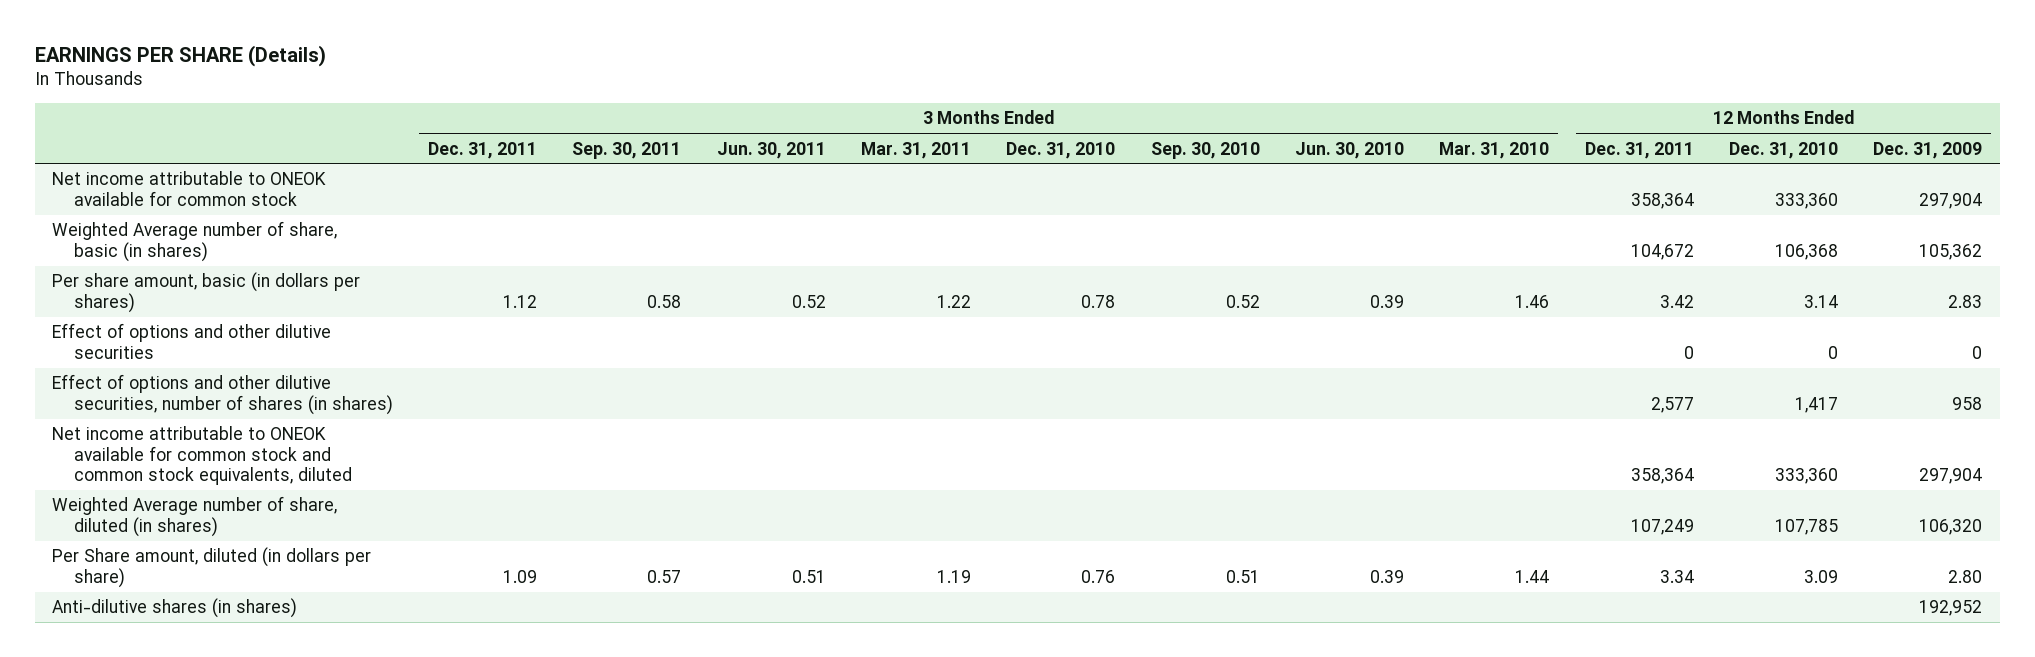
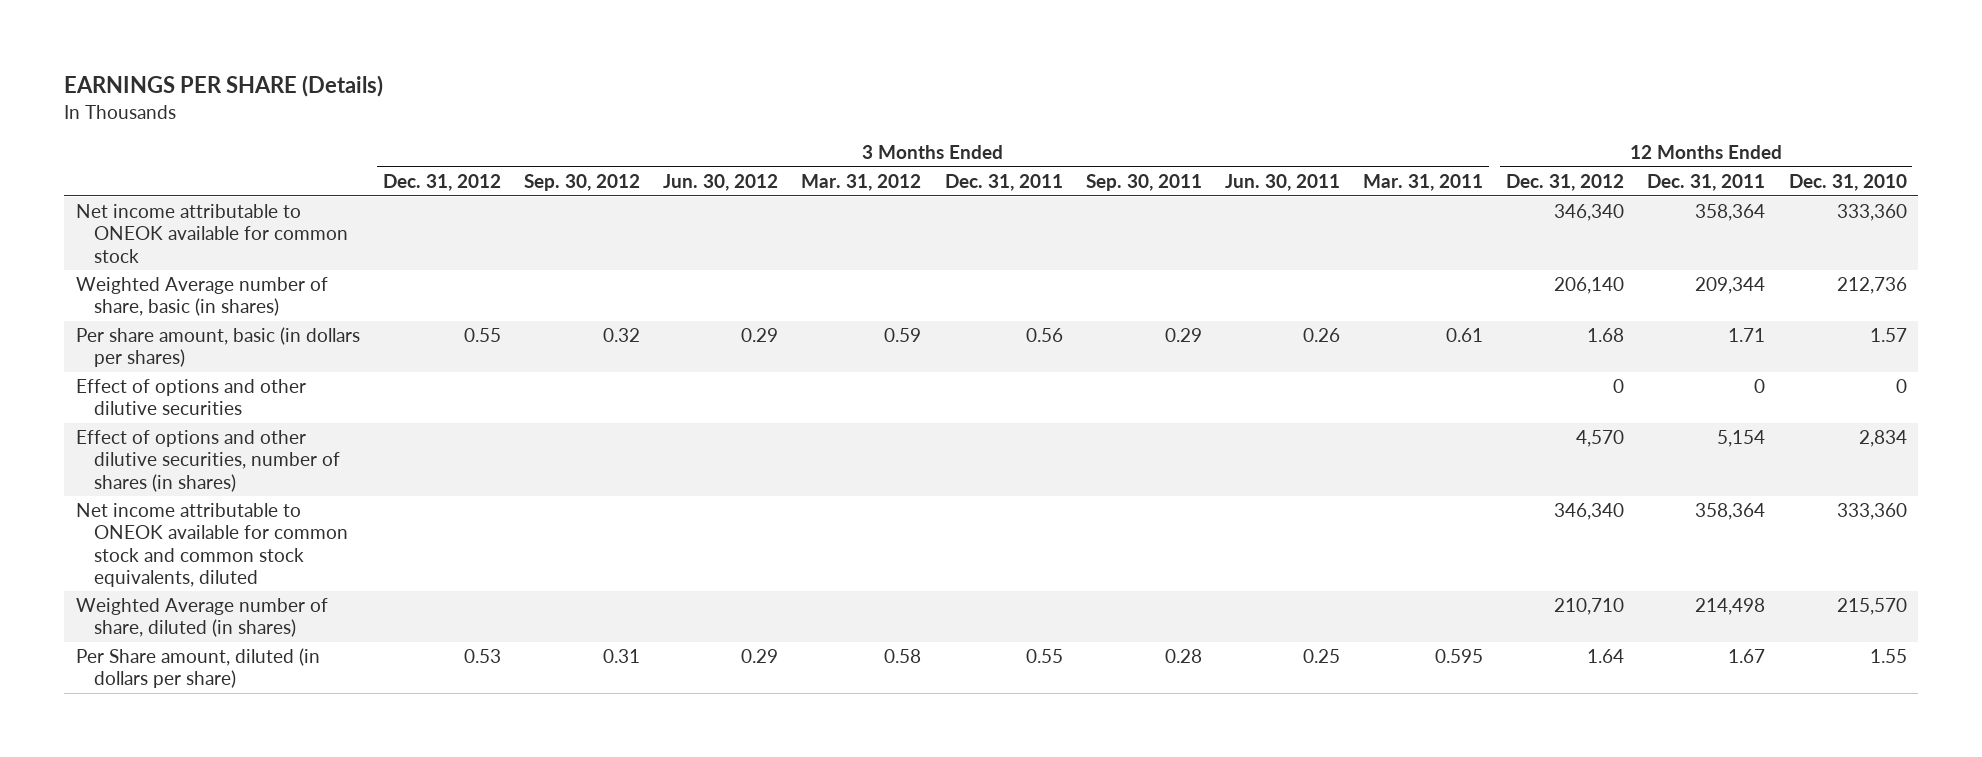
[1006,141,1116,159] Dec. 31, 2010 -> none
[1150,141,1260,159] Sep. 30, 2010 -> none
[1295,141,1405,159] Jun. 30, 2010 -> none
[1439,141,1550,159] Mar. 31, 2010 -> none
[1873,141,1983,159] Dec. 31, 2009 -> none
none -> [382,174,501,192] Dec. 31, 2012
none -> [524,174,641,192] Sep. 30, 2012
none -> [663,174,779,192] Jun. 30, 2012
none -> [801,174,922,192] Mar. 31, 2012
none -> [1506,174,1625,192] Dec. 31, 2012
[1630,243,1694,260] 104,672 -> [1695,277,1766,295] 209,344
[1775,243,1839,260] 106,368 -> [1836,277,1907,295] 212,736
[502,294,537,308] 1.12 -> [1025,328,1063,343] 0.56
[647,294,682,308] 0.58 -> [1164,328,1202,343] 0.29
[791,294,826,308] 0.52 -> [1302,328,1340,343] 0.26
[936,294,971,308] 1.22 -> [1446,328,1484,343] 0.61
[1659,294,1694,308] 3.42 -> [1728,328,1766,343] 1.71
[1804,294,1839,308] 3.14 -> [1869,328,1907,343] 1.57
[1650,396,1694,413] 2,577 -> [1717,430,1766,448] 5,154
[1795,396,1839,413] 1,417 -> [1858,430,1907,448] 2,834
[52,598,298,619] Anti-dilutive shares (in shares) -> none
[1630,518,1694,535] 107,249 -> [1695,598,1766,616] 214,498
[1775,518,1839,535] 107,785 -> [1836,598,1907,616] 215,570
[502,569,537,583] 1.09 -> [1025,649,1063,664] 0.55
[647,569,682,583] 0.57 -> [1164,649,1202,664] 0.28
[791,569,826,583] 0.51 -> [1302,649,1340,664] 0.25
[936,569,971,583] 1.19 -> [1435,649,1484,664] 0.595
[1659,569,1694,583] 3.34 -> [1728,649,1766,664] 1.67
[1804,569,1839,583] 3.09 -> [1869,649,1907,664] 1.55

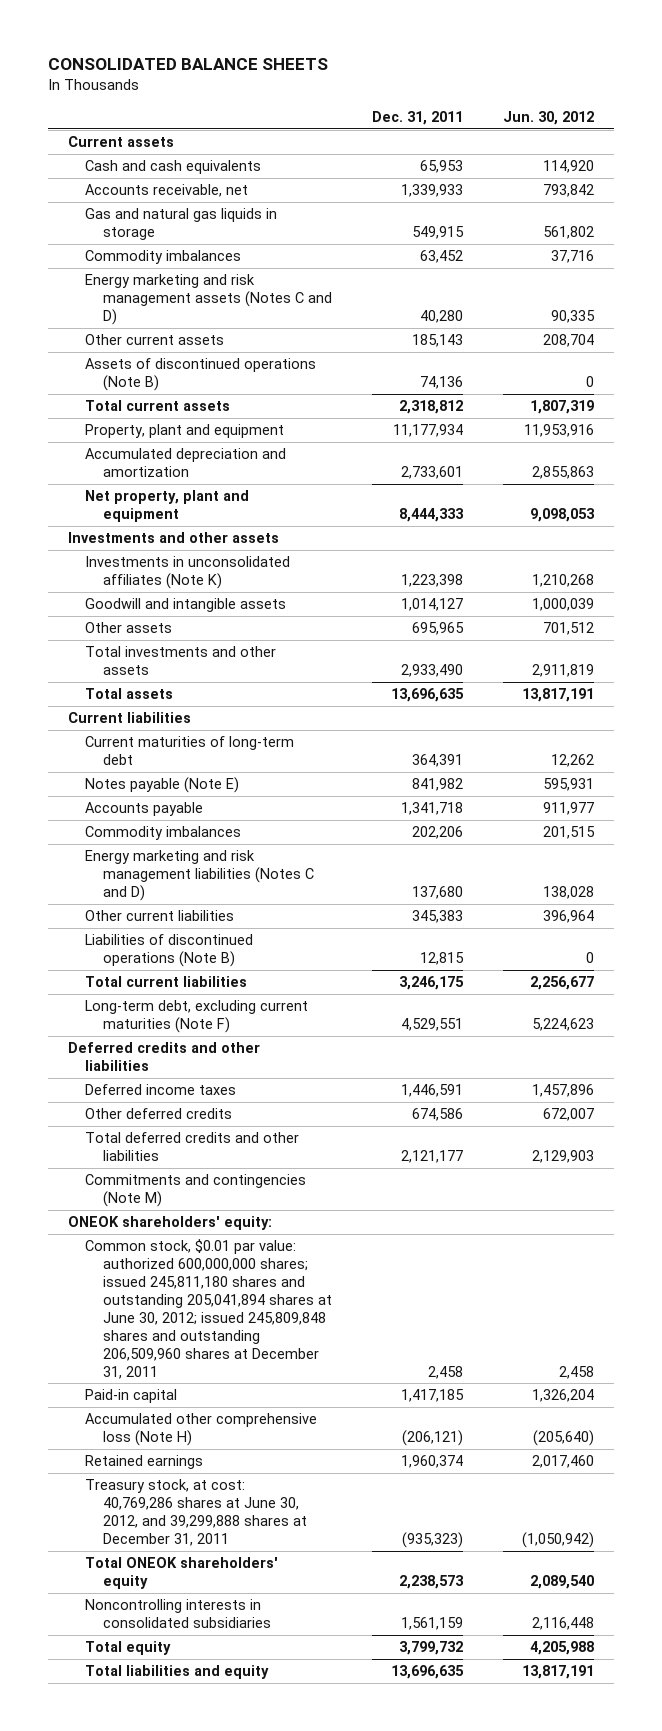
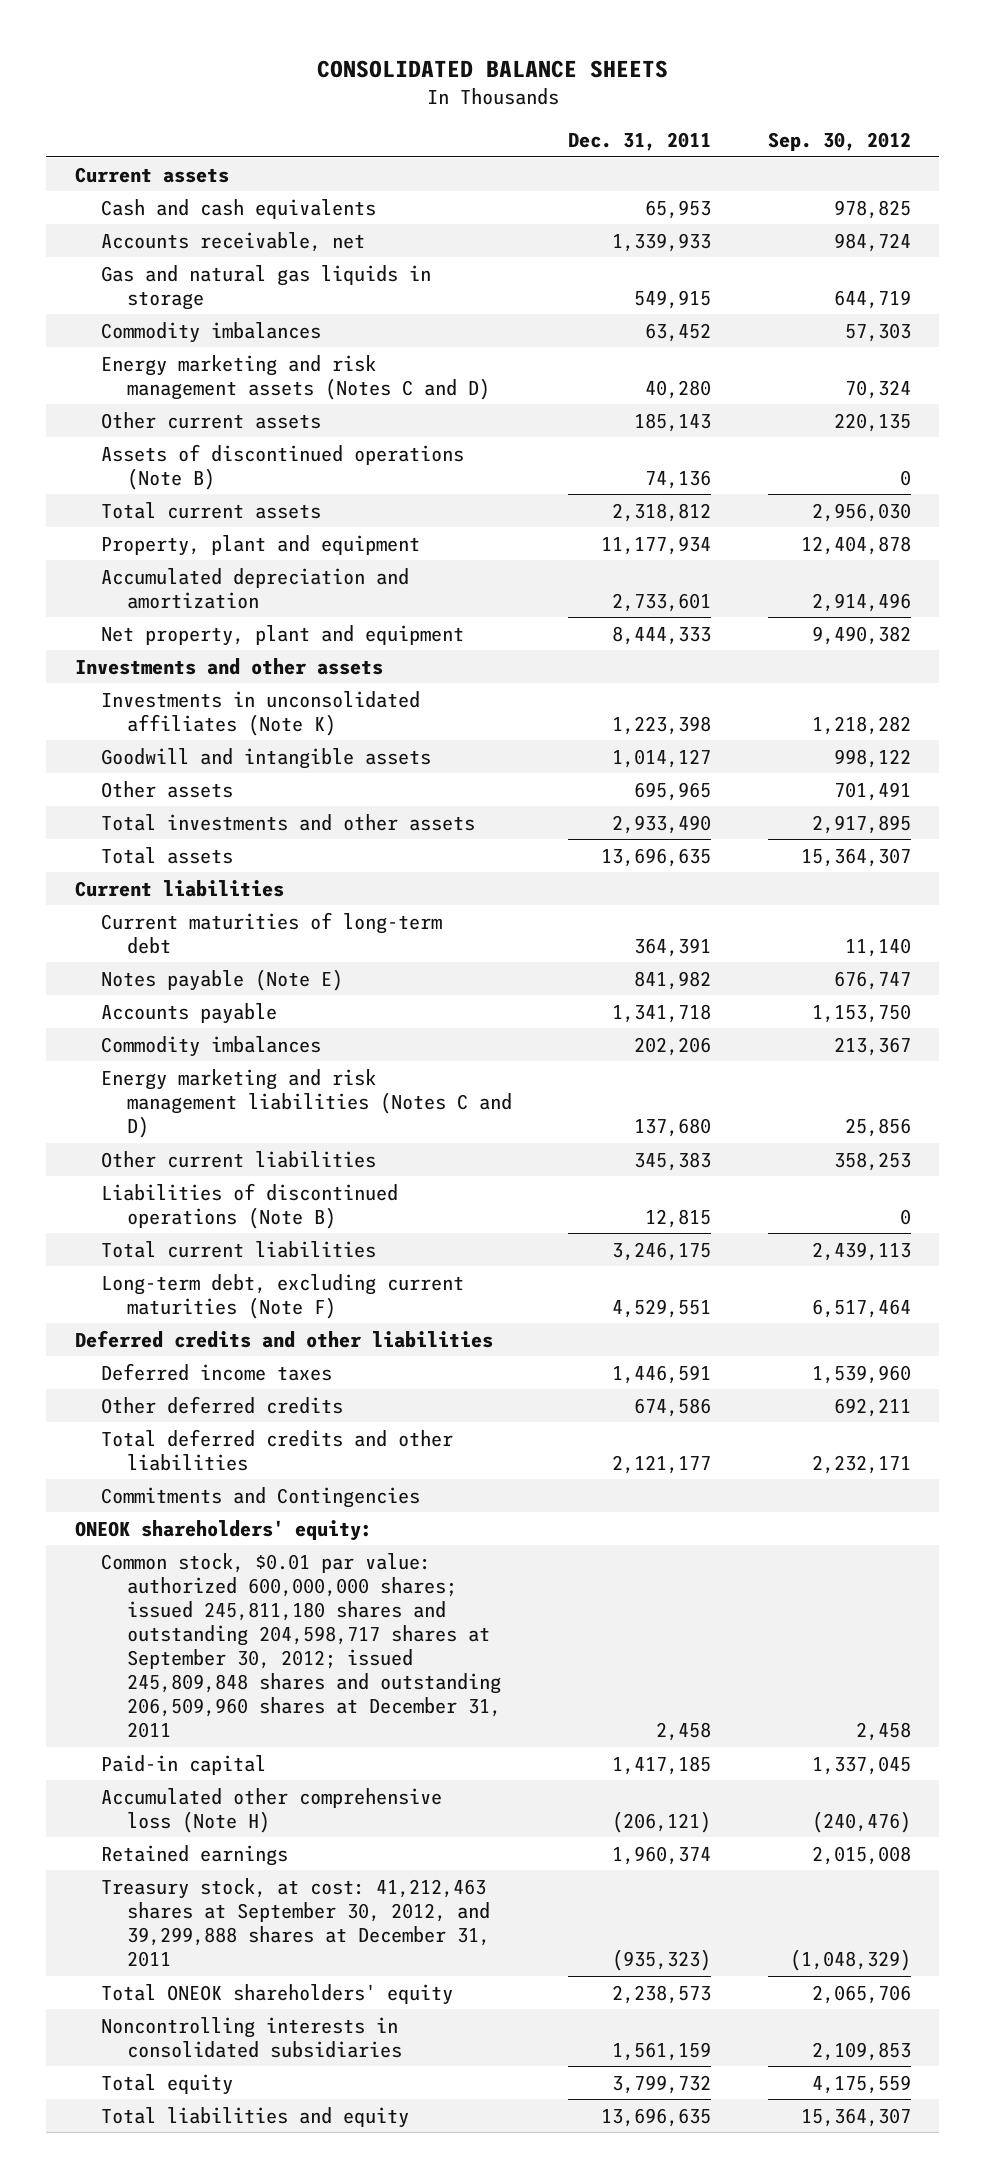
[502,111,594,126] Jun. 30, 2012 -> none
none -> [767,132,911,152] Sep. 30, 2012
[85,1174,307,1208] Commitments and contingencies (Note M) -> [100,1486,420,1508] Commitments and Contingencies
[85,1239,332,1379] Common stock, $0.01 par value: authorized 600,000,000 shares; issued 245,811,180 shares and outstanding 205,041,894 shares at June 30, 2012; issued 245,809,848 shares and outstanding 206,509,960 shares at December 31, 2011 -> [100,1552,502,1739] Common stock, $0.01 par value: authorized 600,000,000 shares; issued 245,811,180 shares and outstanding 204,598,717 shares at September 30, 2012; issued 245,809,848 shares and outstanding 206,509,960 shares at December 31, 2011
[85,1479,307,1546] Treasury stock, at cost: 40,769,286 shares at June 30, 2012, and 39,299,888 shares at December 31, 2011 -> [100,1877,491,1967] Treasury stock, at cost: 41,212,463 shares at September 30, 2012, and 39,299,888 shares at December 31, 2011

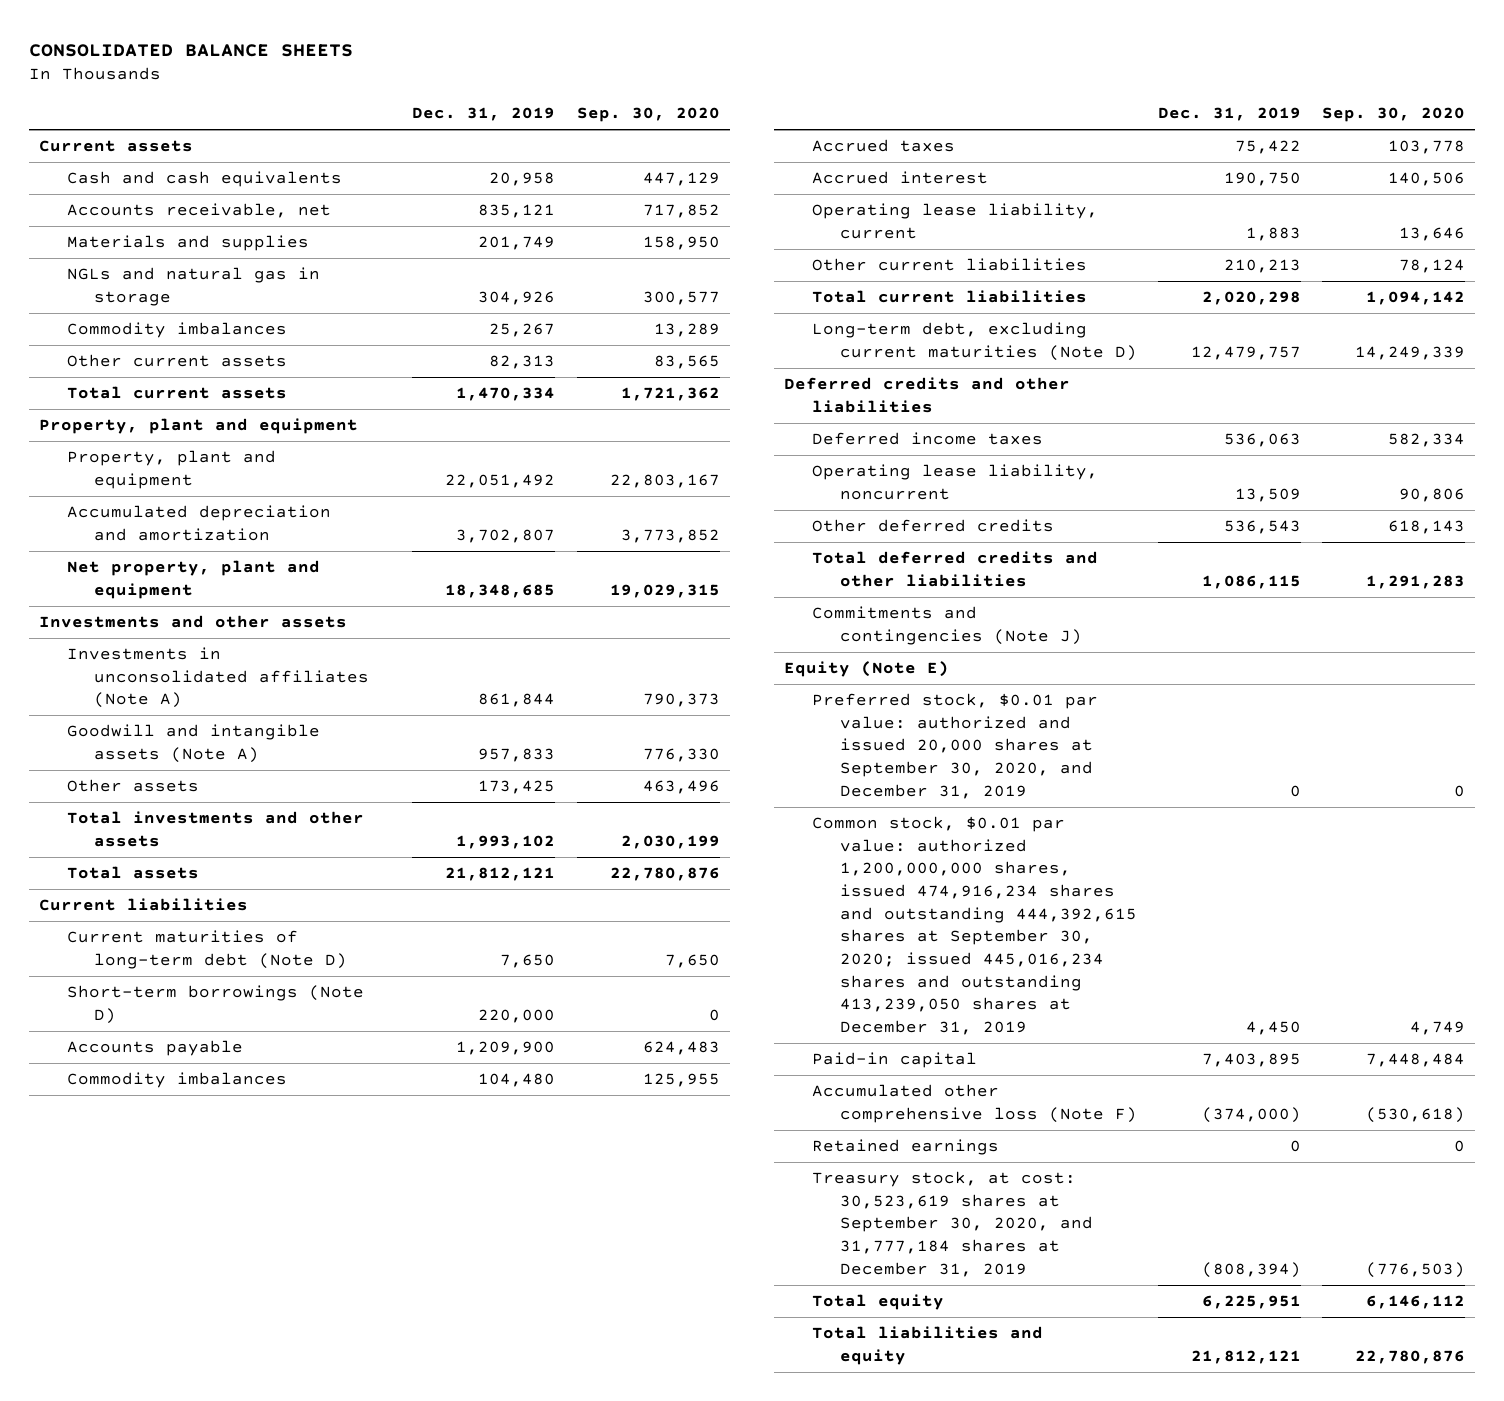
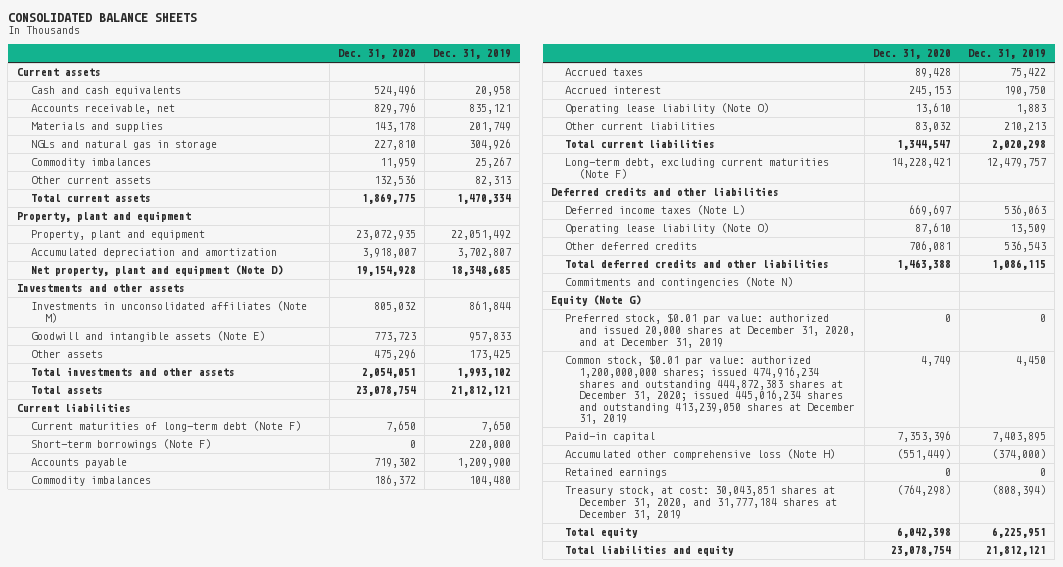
[576,107,720,123] Sep. 30, 2020 -> none
none -> [337,49,416,60] Dec. 31, 2020
[66,560,320,599] Net property, plant and equipment -> [30,265,283,277] Net property, plant and equipment (Note D)
[66,647,370,709] Investments in unconsolidated affiliates (Note A) -> [30,301,307,323] Investments in unconsolidated affiliates (Note M)
[66,724,320,763] Goodwill and intangible assets (Note A) -> [30,331,265,343] Goodwill and intangible assets (Note E)
[66,930,348,969] Current maturities of long-term debt (Note D) -> [30,421,301,433] Current maturities of long-term debt (Note F)
[66,985,364,1024] Short-term borrowings (Note D) -> [30,439,211,451] Short-term borrowings (Note F)
[811,203,1098,239] Operating lease liability, current -> [565,103,770,115] Operating lease liability (Note O)
[811,322,1137,361] Long-term debt, excluding current maturities (Note D) -> [565,158,830,179] Long-term debt, excluding current maturities (Note F)
[811,432,1043,446] Deferred income taxes -> [565,205,746,216] Deferred income taxes (Note L)
[811,464,1098,500] Operating lease liability, noncurrent -> [565,223,770,235] Operating lease liability (Note O)
[811,606,1082,645] Commitments and contingencies (Note J) -> [565,277,794,289] Commitments and contingencies (Note N)
[784,661,950,678] Equity (Note E) -> [551,295,642,307] Equity (Note G)
[811,693,1098,799] Preferred stock, $0.01 par value: authorized and issued 20,000 shares at September 30, 2020, and December 31, 2019 -> [565,313,856,348] Preferred stock, $0.01 par value: authorized and issued 20,000 shares at December 31, 2020, and at December 31, 2019
[811,816,1137,1036] Common stock, $0.01 par value: authorized 1,200,000,000 shares, issued 474,916,234 shares and outstanding 444,392,615 shares at September 30, 2020; issued 445,016,234 shares and outstanding 413,239,050 shares at December 31, 2019 -> [565,355,856,425] Common stock, $0.01 par value: authorized 1,200,000,000 shares; issued 474,916,234 shares and outstanding 444,872,383 shares at December 31, 2020; issued 445,016,234 shares and outstanding 413,239,050 shares at December 31, 2019
[811,1084,1137,1123] Accumulated other comprehensive loss (Note F) -> [565,449,836,461] Accumulated other comprehensive loss (Note H)
[811,1171,1093,1277] Treasury stock, at cost: 30,523,619 shares at September 30, 2020, and 31,777,184 shares at December 31, 2019 -> [565,486,838,520] Treasury stock, at cost: 30,043,851 shares at December 31, 2020, and 31,777,184 shares at December 31, 2019

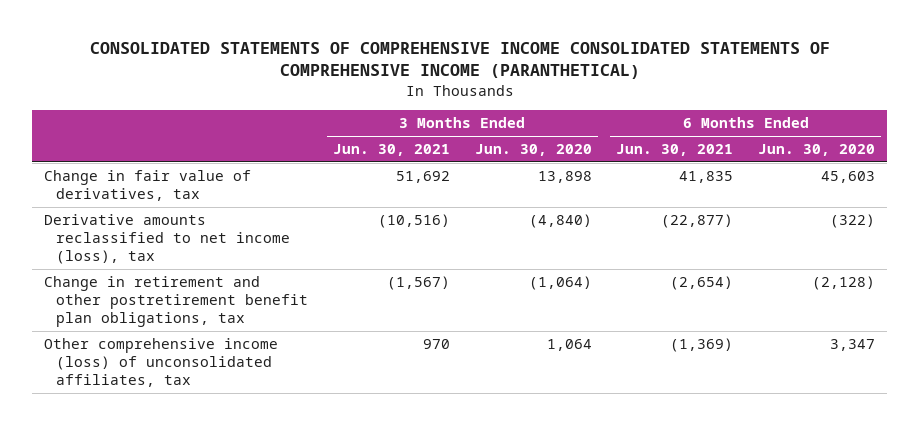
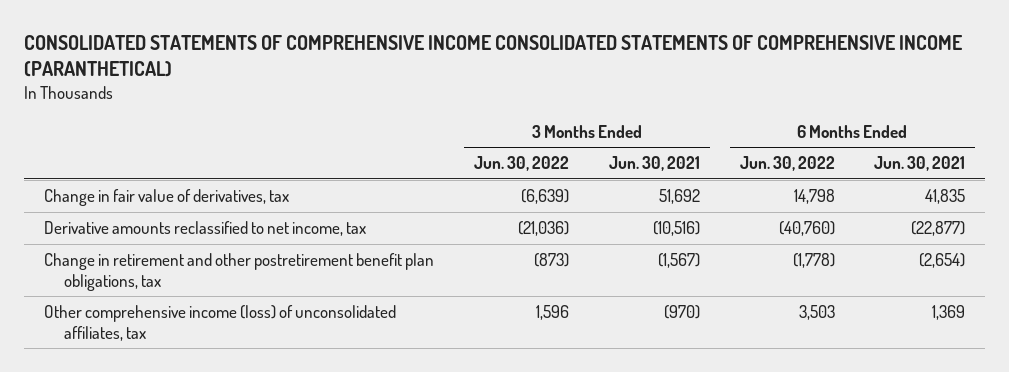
[474,144,592,157] Jun. 30, 2020 -> none
[758,144,876,157] Jun. 30, 2020 -> none
none -> [473,156,569,172] Jun. 30, 2022
none -> [739,156,835,172] Jun. 30, 2022
[44,214,291,265] Derivative amounts reclassified to net income (loss), tax -> [44,220,367,236] Derivative amounts reclassified to net income, tax
[423,339,451,350] 970 -> [663,304,700,319] (970)
[670,338,734,353] (1,369) -> [932,304,966,320] 1,369

